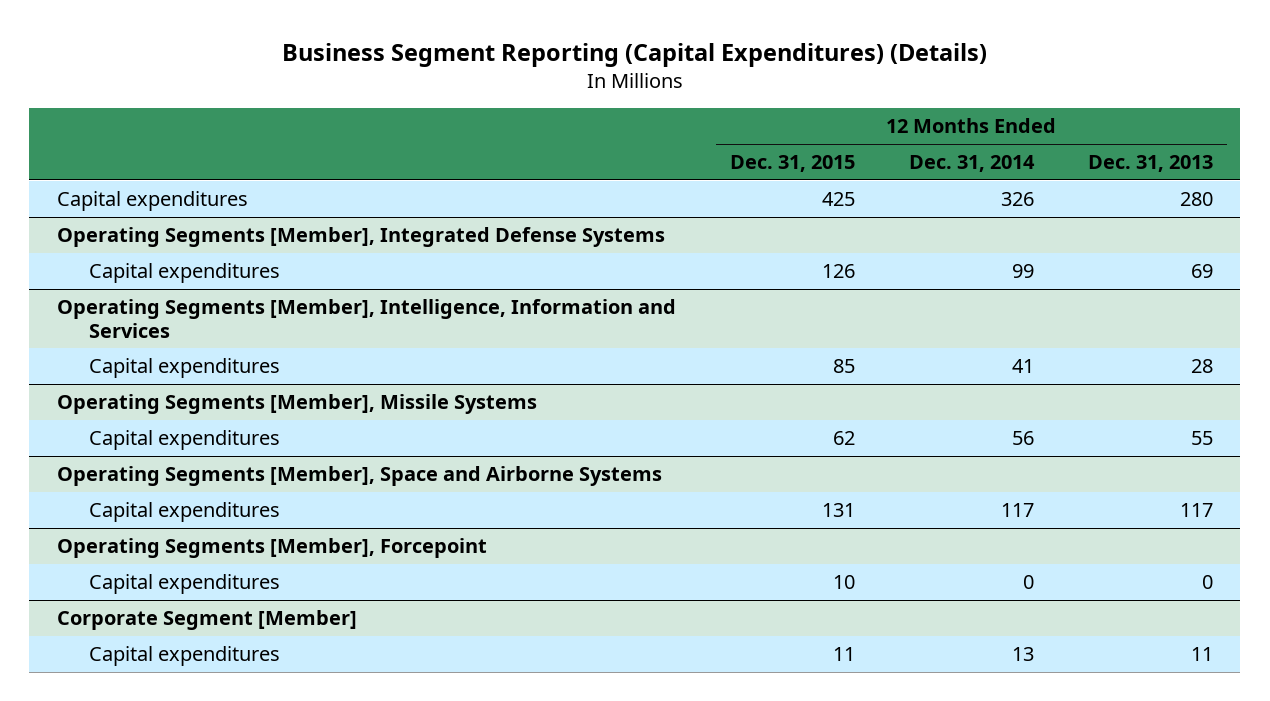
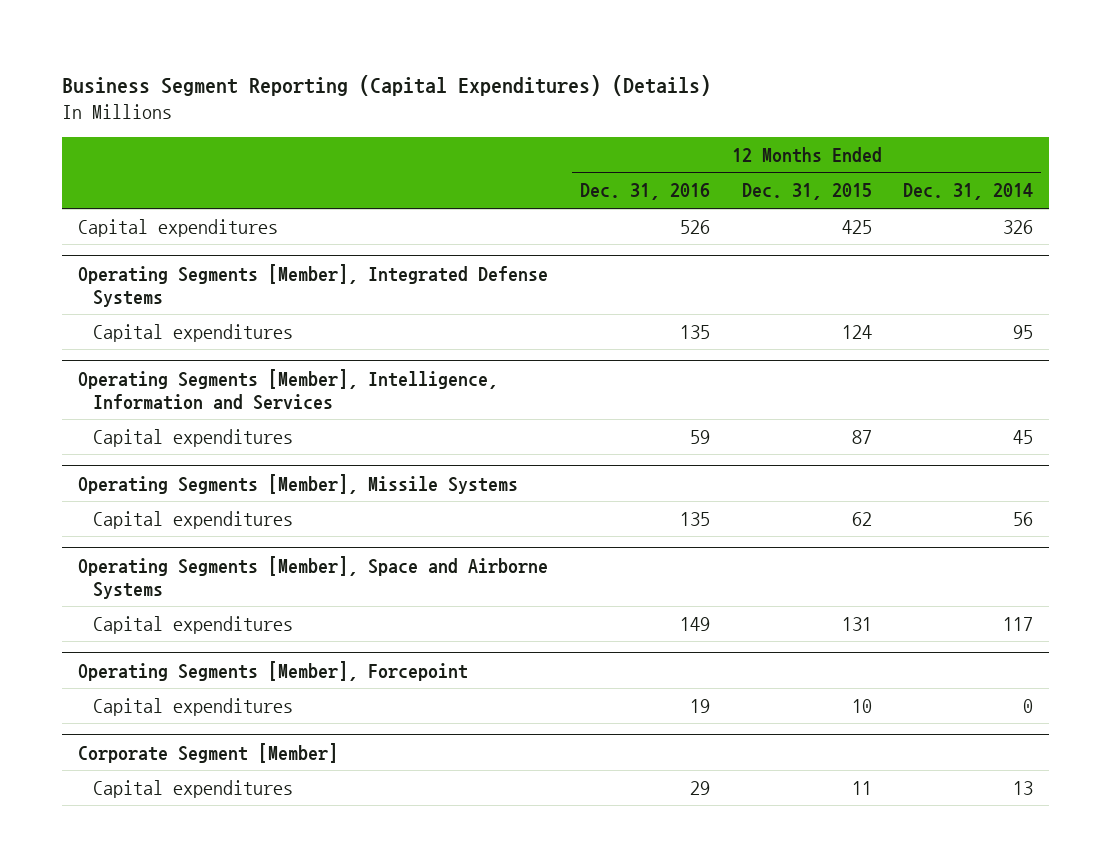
[1088,155,1214,173] Dec. 31, 2013 -> none
none -> [579,183,710,201] Dec. 31, 2016
[821,264,855,279] 126 -> [841,324,872,339] 124
[1011,264,1034,279] 99 -> [1013,324,1034,339] 95
[832,359,855,374] 85 -> [851,429,872,444] 87
[1011,359,1034,374] 41 -> [1013,429,1034,444] 45

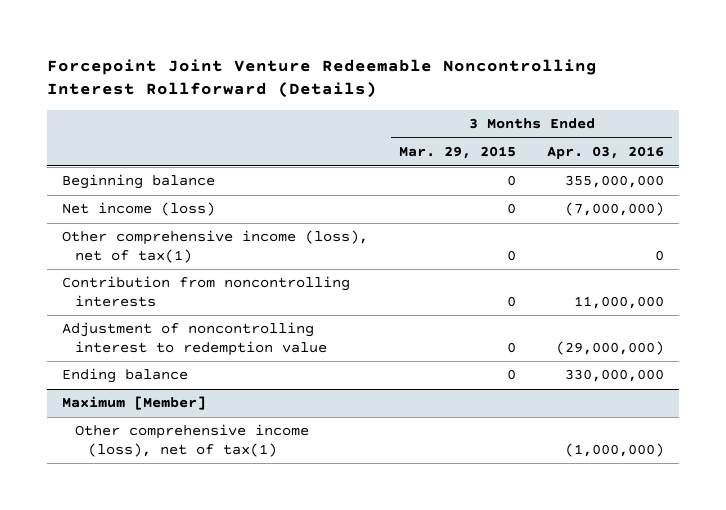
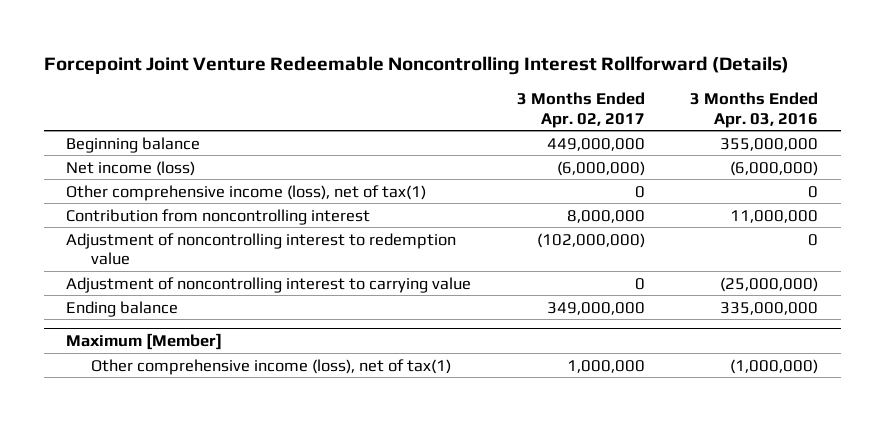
[399,146,517,160] Mar. 29, 2015 -> none
none -> [516,91,645,128] 3 Months Ended Apr. 02, 2017
[564,202,664,217] (7,000,000) -> [730,160,819,176] (6,000,000)
[62,276,351,308] Contribution from noncontrolling interests -> [66,208,371,225] Contribution from noncontrolling interest
[555,341,664,356] (29,000,000) -> [808,233,819,246] 0
none -> [66,276,472,293] Adjustment of noncontrolling interest to carrying value
[564,369,664,383] 330,000,000 -> [720,301,819,315] 335,000,000

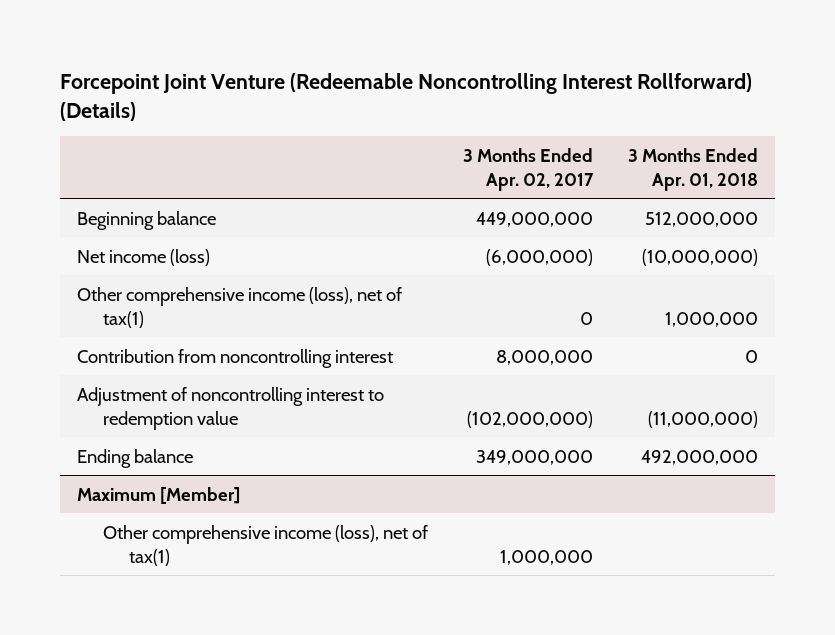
[43,55,789,75] Forcepoint Joint Venture Redeemable Noncontrolling Interest Rollforward (Details) -> [59,72,752,121] Forcepoint Joint Venture (Redeemable Noncontrolling Interest Rollforward) (Details)
[690,91,819,128] 3 Months Ended Apr. 03, 2016 -> none
none -> [627,147,758,191] 3 Months Ended Apr. 01, 2018
[66,276,472,293] Adjustment of noncontrolling interest to carrying value -> none

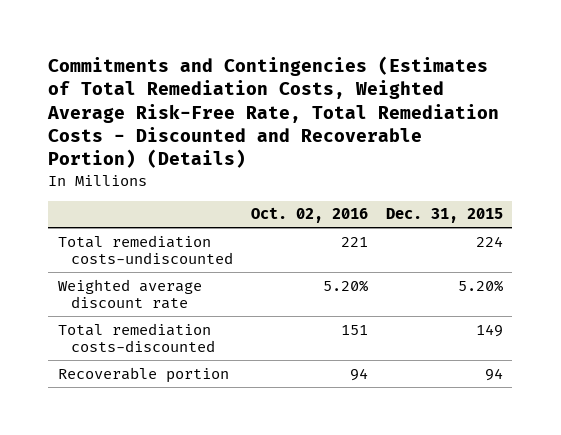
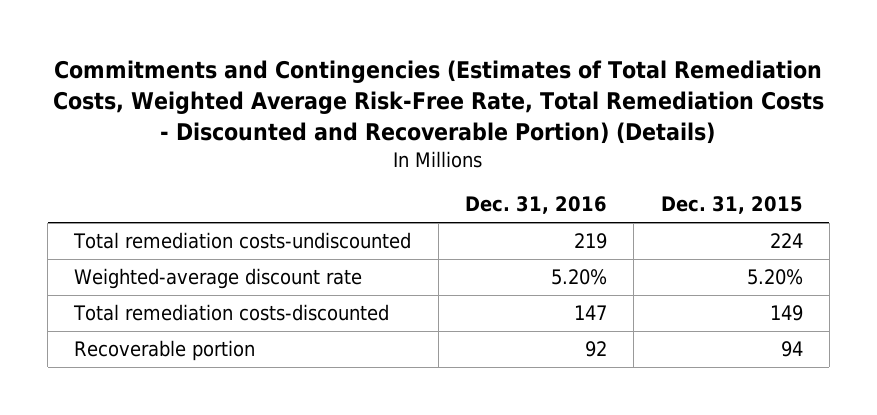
[250,207,368,224] Oct. 02, 2016 -> none
none -> [464,196,607,215] Dec. 31, 2016
[57,278,202,310] Weighted average discount rate -> [74,268,363,290] Weighted-average discount rate

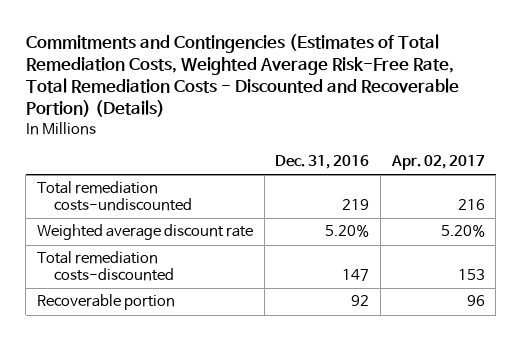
[660,196,803,215] Dec. 31, 2015 -> none
none -> [390,155,485,171] Apr. 02, 2017
[74,268,363,290] Weighted-average discount rate -> [36,224,253,241] Weighted average discount rate

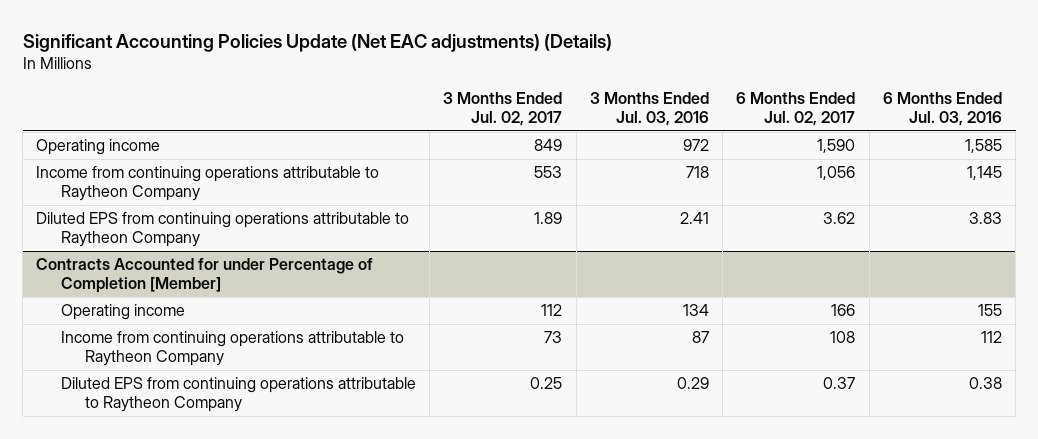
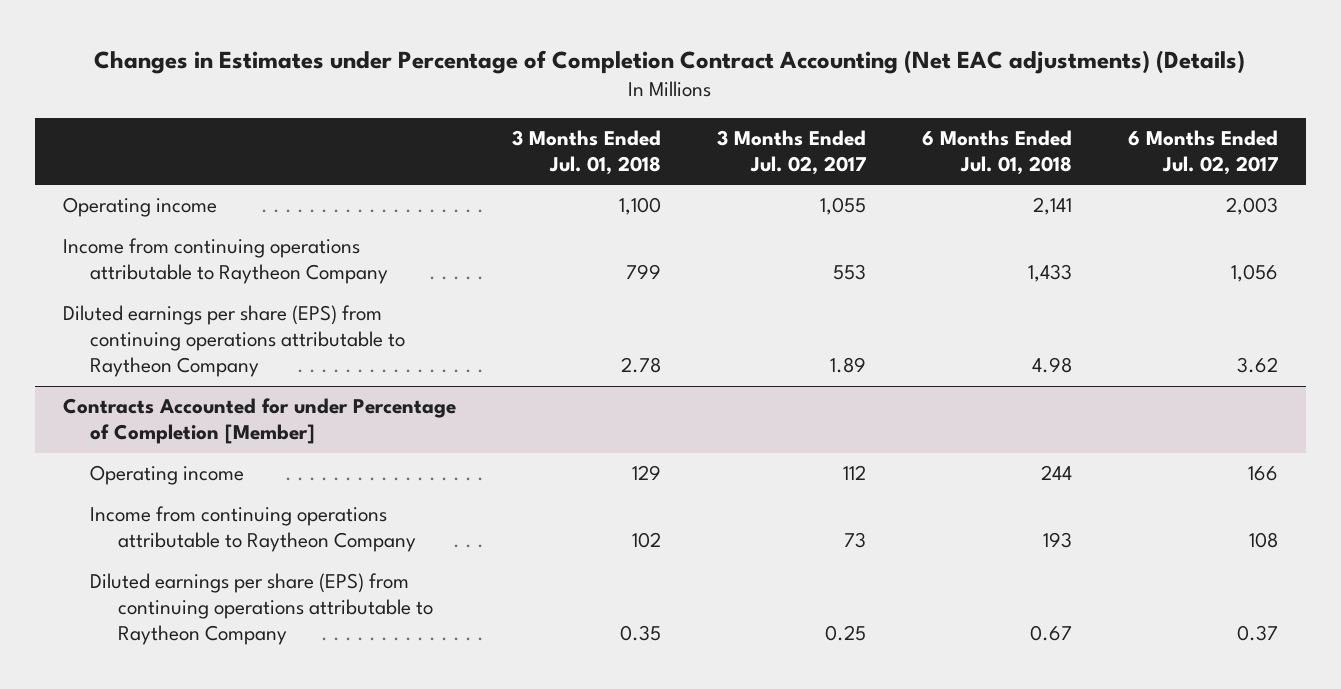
[22,33,612,52] Significant Accounting Policies Update (Net EAC adjustments) (Details) -> [94,49,1246,74] Changes in Estimates under Percentage of Completion Contract Accounting (Net EAC adjustments) (Details)
[589,92,709,127] 3 Months Ended Jul. 03, 2016 -> none
[882,92,1002,127] 6 Months Ended Jul. 03, 2016 -> none
none -> [511,129,661,175] 3 Months Ended Jul. 01, 2018
none -> [921,129,1072,175] 6 Months Ended Jul. 01, 2018
[534,139,563,152] 849 -> [819,197,866,216] 1,055
[817,139,856,154] 1,590 -> [1225,197,1278,216] 2,003
[36,212,410,248] Diluted EPS from continuing operations attributable to Raytheon Company -> [62,305,406,378] Diluted earnings per share (EPS) from continuing operations attributable to Raytheon Company
[60,377,416,413] Diluted EPS from continuing operations attributable to Raytheon Company -> [90,573,433,646] Diluted earnings per share (EPS) from continuing operations attributable to Raytheon Company

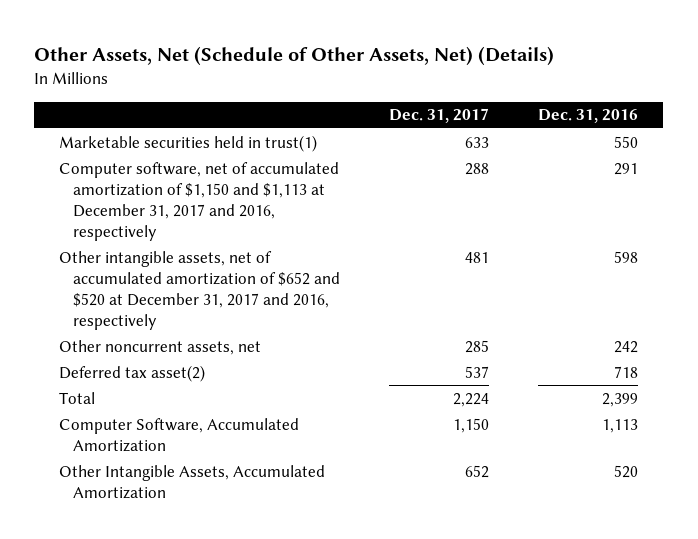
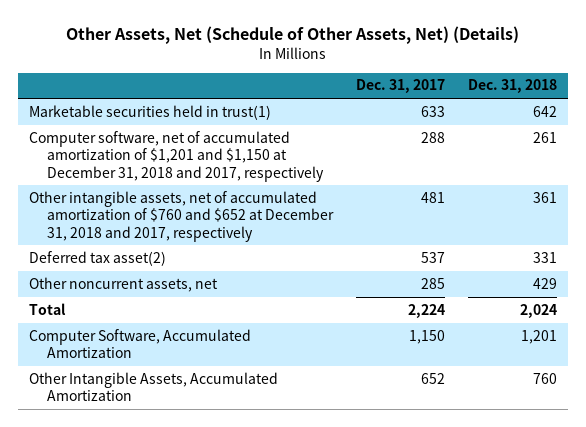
[538,109,639,124] Dec. 31, 2016 -> none
none -> [467,79,557,94] Dec. 31, 2018
[59,161,340,241] Computer software, net of accumulated amortization of $1,150 and $1,113 at December 31, 2017 and 2016, respectively -> [29,130,325,182] Computer software, net of accumulated amortization of $1,201 and $1,150 at December 31, 2018 and 2017, respectively
[59,250,341,330] Other intangible assets, net of accumulated amortization of $652 and $520 at December 31, 2017 and 2016, respectively -> [29,190,335,242] Other intangible assets, net of accumulated amortization of $760 and $652 at December 31, 2018 and 2017, respectively
[59,339,262,355] Other noncurrent assets, net -> [29,276,219,292] Other noncurrent assets, net

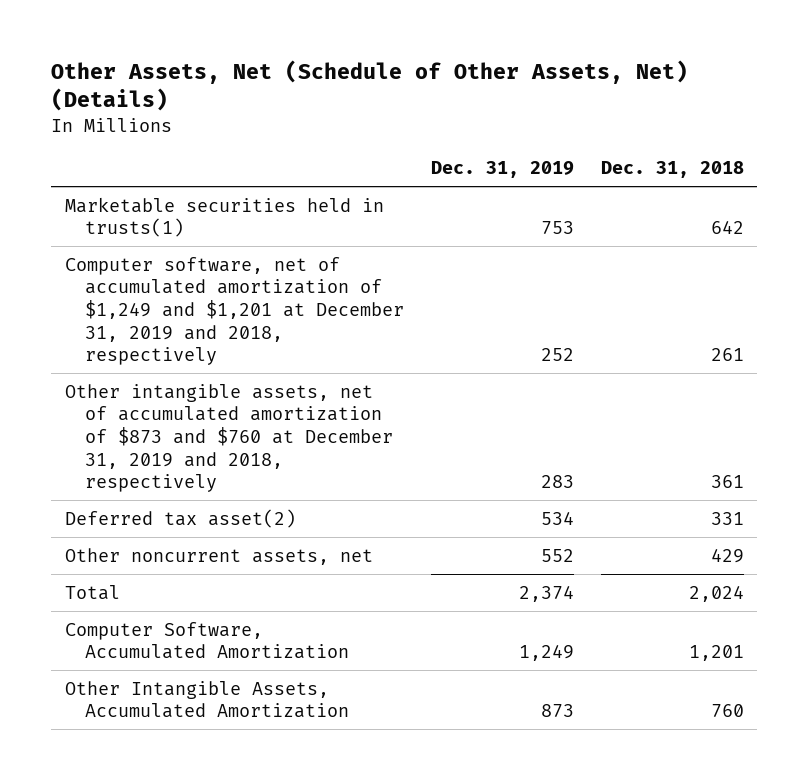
[356,79,446,94] Dec. 31, 2017 -> none
none -> [430,161,574,179] Dec. 31, 2019
[29,104,272,120] Marketable securities held in trust(1) -> [64,196,384,238] Marketable securities held in trusts(1)
[29,130,325,182] Computer software, net of accumulated amortization of $1,201 and $1,150 at December 31, 2018 and 2017, respectively -> [64,256,404,366] Computer software, net of accumulated amortization of $1,249 and $1,201 at December 31, 2019 and 2018, respectively
[29,190,335,242] Other intangible assets, net of accumulated amortization of $760 and $652 at December 31, 2018 and 2017, respectively -> [64,383,393,493] Other intangible assets, net of accumulated amortization of $873 and $760 at December 31, 2019 and 2018, respectively

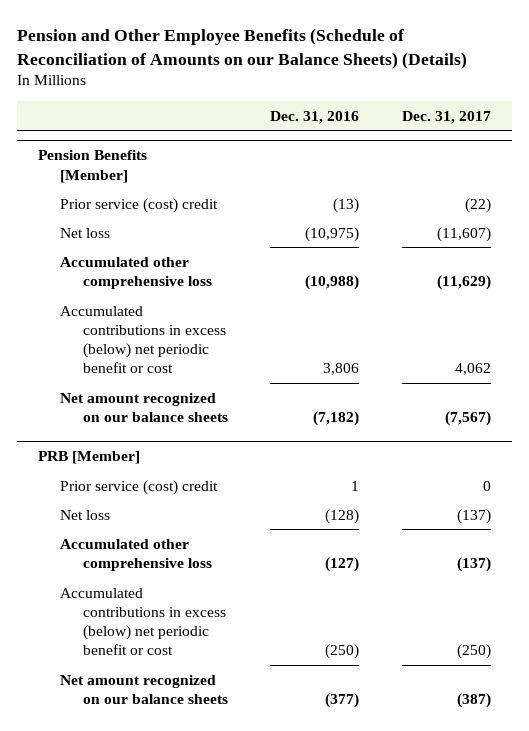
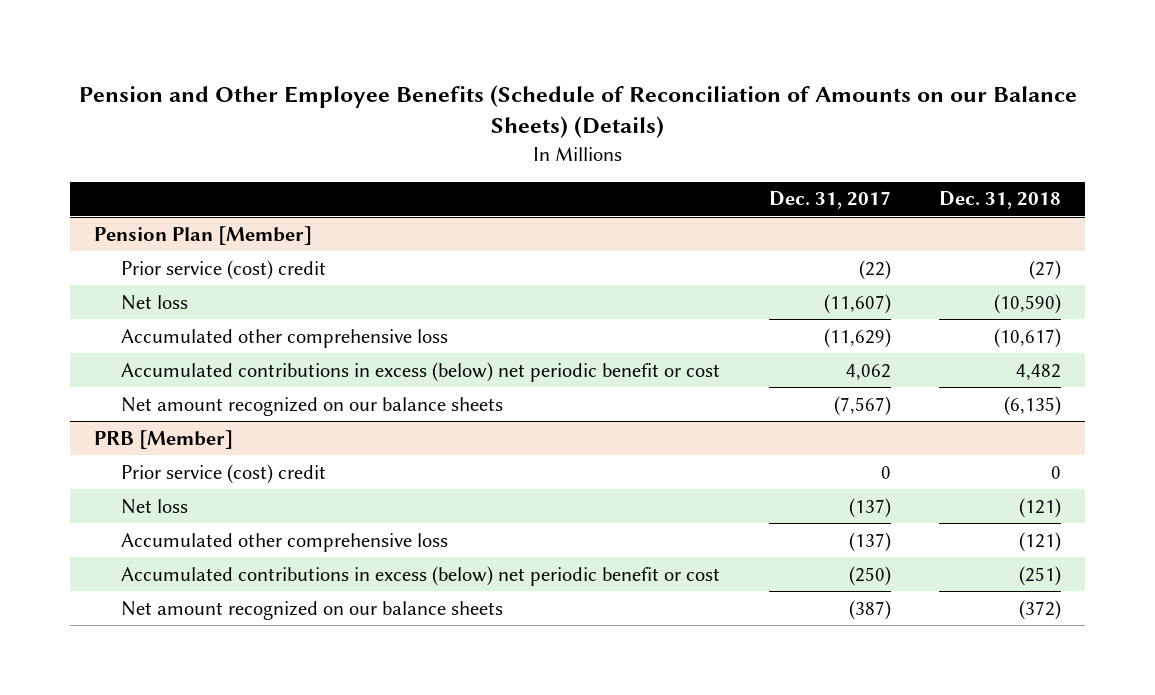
[270,110,360,124] Dec. 31, 2016 -> none
none -> [938,191,1061,210] Dec. 31, 2018
[37,150,147,183] Pension Benefits [Member] -> [94,225,313,245] Pension Plan [Member]

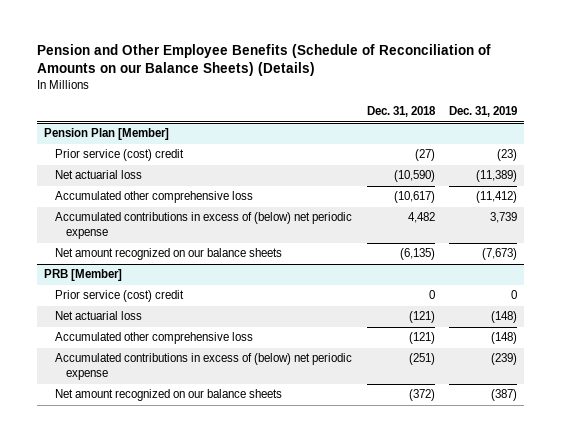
[768,191,891,210] Dec. 31, 2017 -> none
none -> [449,106,518,118] Dec. 31, 2019
[121,294,189,310] Net loss -> [55,170,143,180] Net actuarial loss
[121,361,721,382] Accumulated contributions in excess (below) net periodic benefit or cost -> [55,212,353,240] Accumulated contributions in excess of (below) net periodic expense
[121,498,189,514] Net loss -> [55,311,143,321] Net actuarial loss
[121,565,721,586] Accumulated contributions in excess (below) net periodic benefit or cost -> [55,353,353,381] Accumulated contributions in excess of (below) net periodic expense

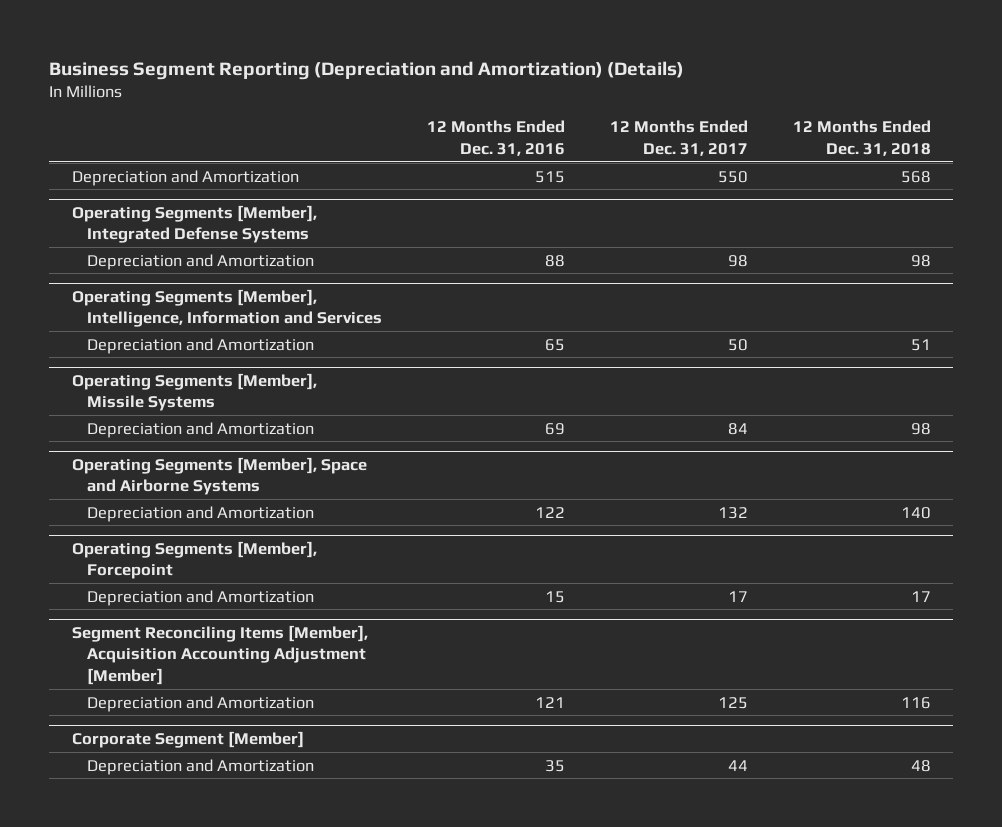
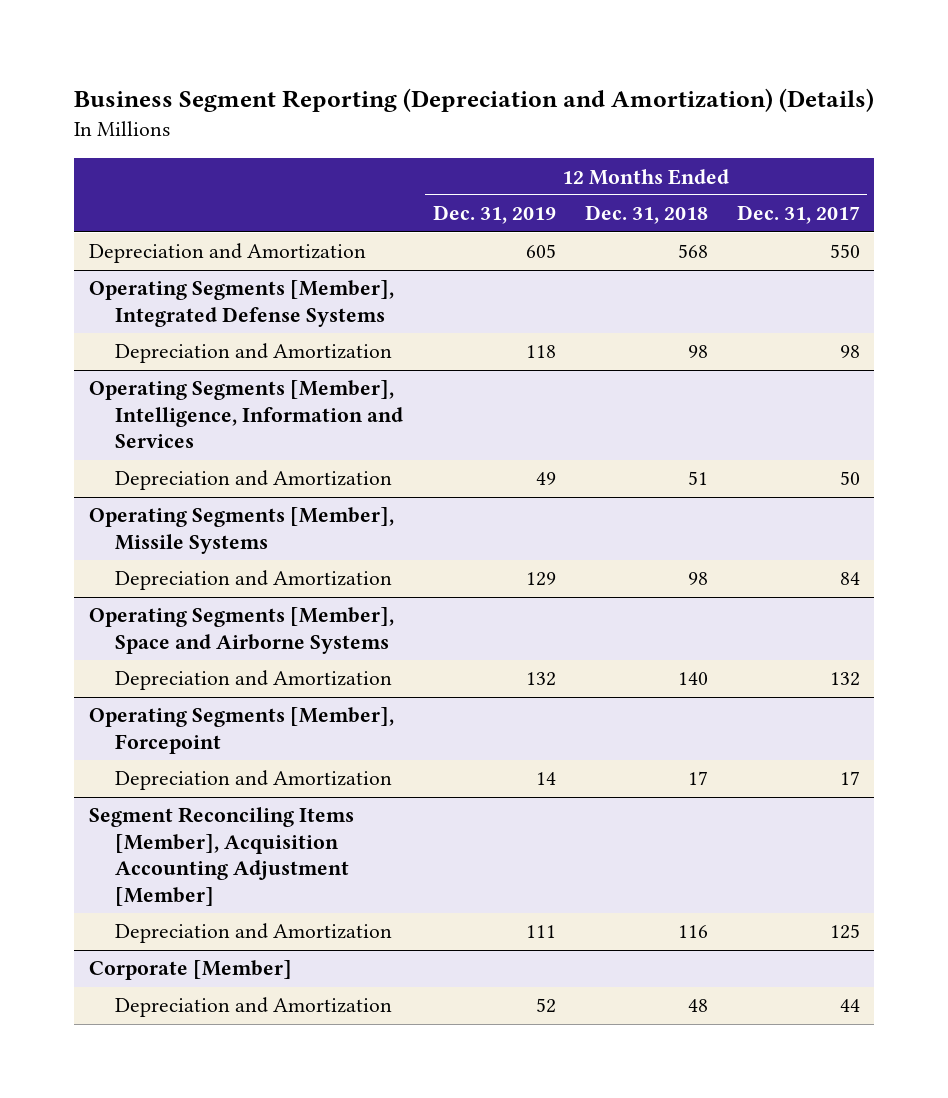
[427,120,566,156] 12 Months Ended Dec. 31, 2016 -> none
none -> [432,205,556,225] Dec. 31, 2019
[71,731,304,749] Corporate Segment [Member] -> [88,960,292,981] Corporate [Member]

